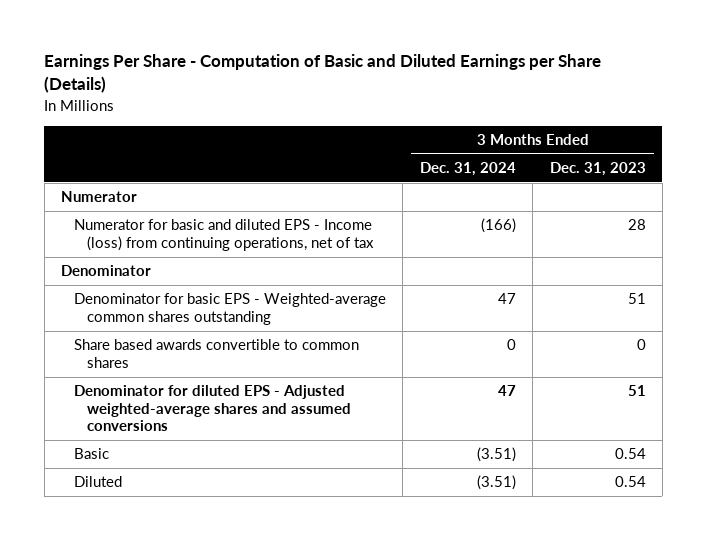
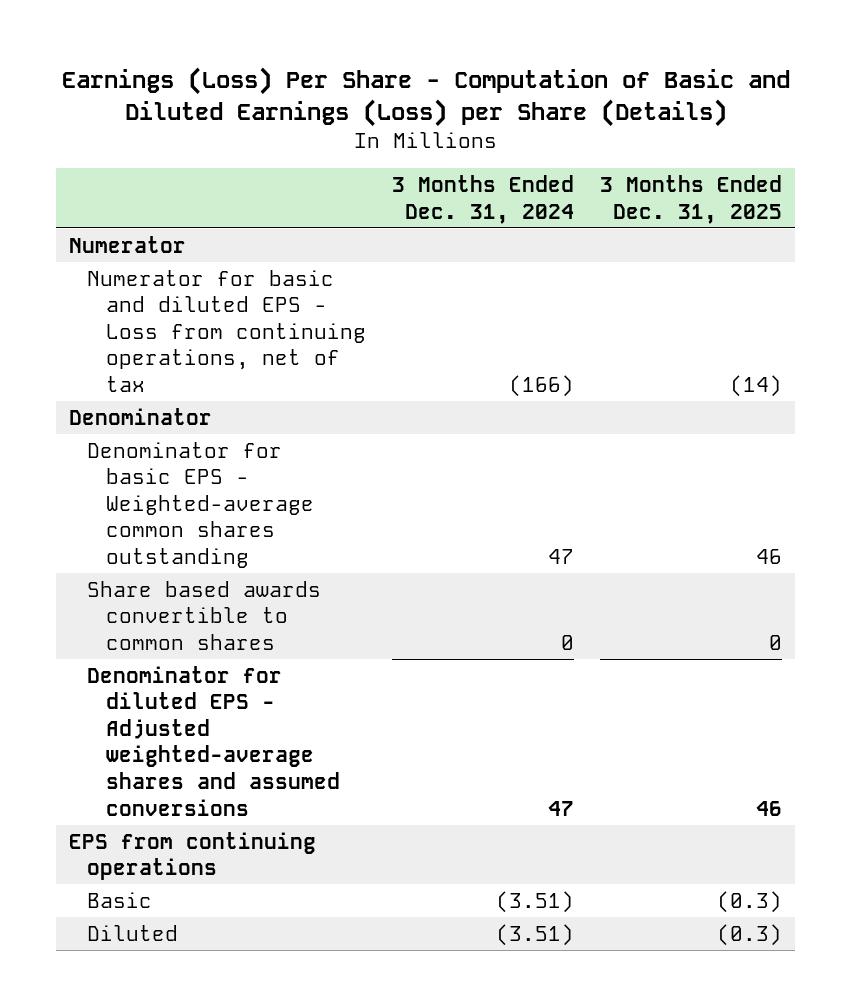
[44,54,602,94] Earnings Per Share - Computation of Basic and Diluted Earnings per Share (Details) -> [61,67,790,128] Earnings (Loss) Per Share - Computation of Basic and Diluted Earnings (Loss) per Share (Details)
[549,162,646,177] Dec. 31, 2023 -> none
none -> [600,174,783,224] 3 Months Ended Dec. 31, 2025
[74,219,375,251] Numerator for basic and diluted EPS - Income (loss) from continuing operations, net of tax -> [87,269,366,393] Numerator for basic and diluted EPS - Loss from continuing operations, net of tax
none -> [69,831,317,881] EPS from continuing operations

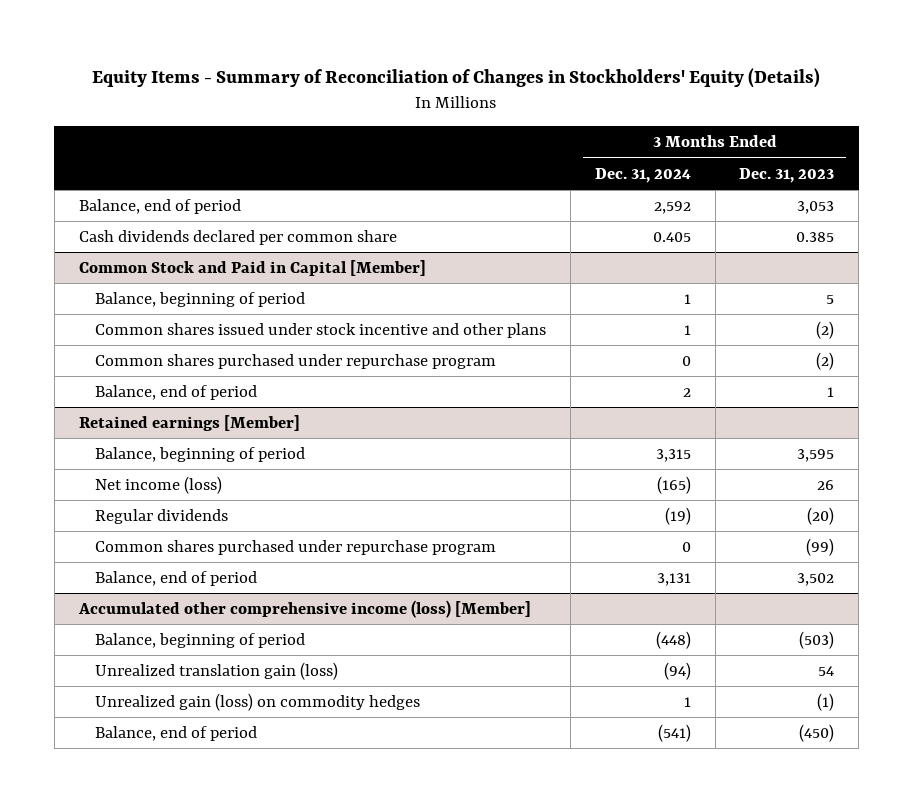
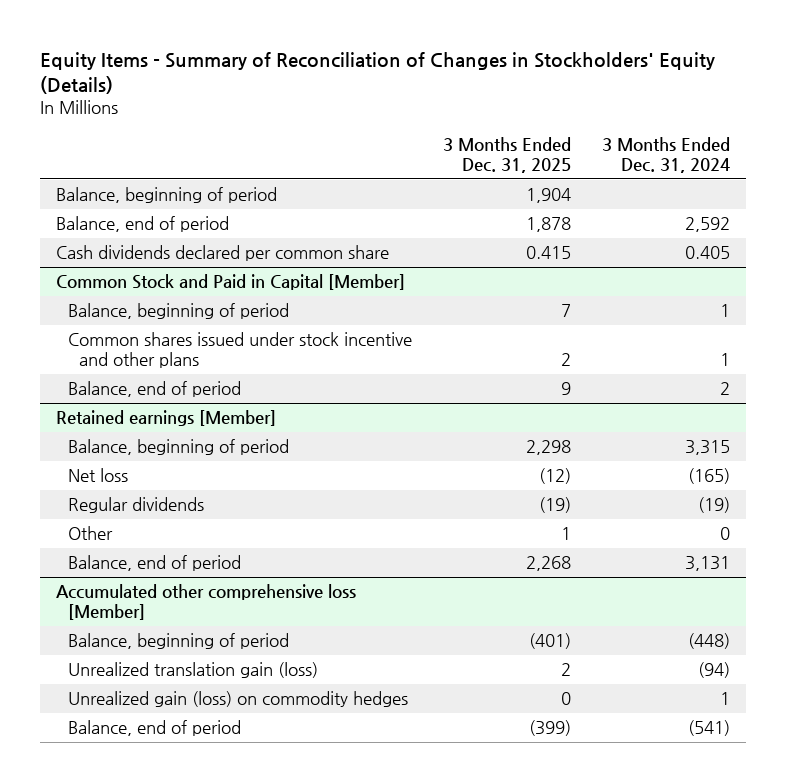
[739,167,835,183] Dec. 31, 2023 -> none
none -> [442,136,571,174] 3 Months Ended Dec. 31, 2025
none -> [55,187,277,204] Balance, beginning of period
[95,353,497,369] Common shares purchased under repurchase program -> none
[95,475,223,494] Net income (loss) -> [67,468,128,483] Net loss
[95,539,497,555] Common shares purchased under repurchase program -> none
none -> [67,526,113,541] Other
[77,599,531,618] Accumulated other comprehensive income (loss) [Member] -> [55,584,356,621] Accumulated other comprehensive loss [Member]

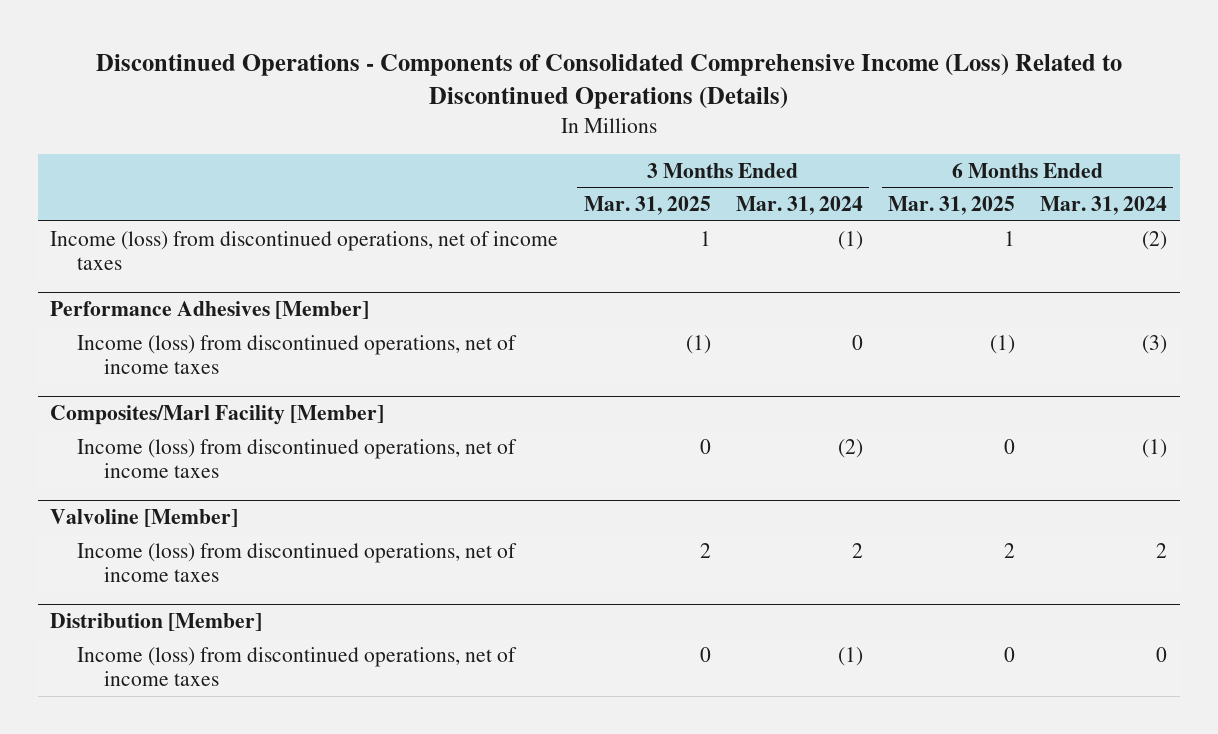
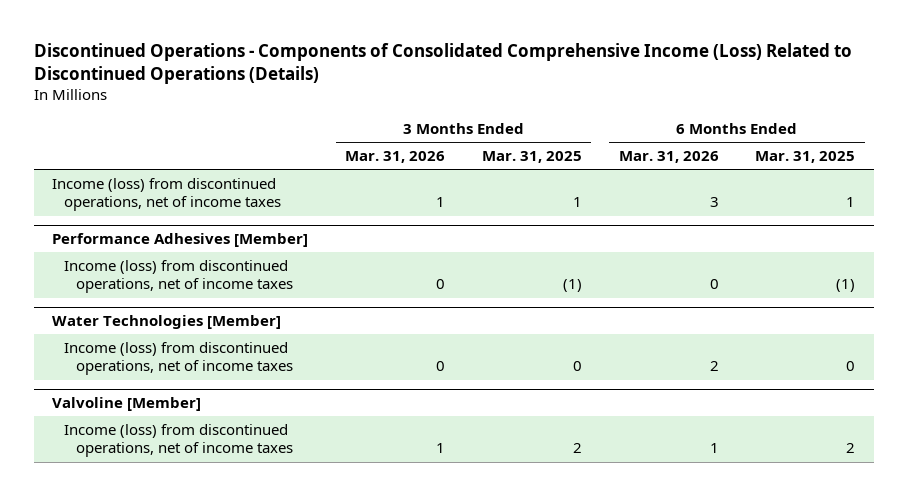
[735,196,863,216] Mar. 31, 2024 -> none
[1040,196,1168,216] Mar. 31, 2024 -> none
none -> [345,151,446,164] Mar. 31, 2026
none -> [618,151,719,164] Mar. 31, 2026
[50,405,385,426] Composites/Marl Facility [Member] -> none
none -> [52,315,282,330] Water Technologies [Member]
[50,613,263,632] Distribution [Member] -> none
[77,646,518,687] Income (loss) from discontinued operations, net of income taxes -> none

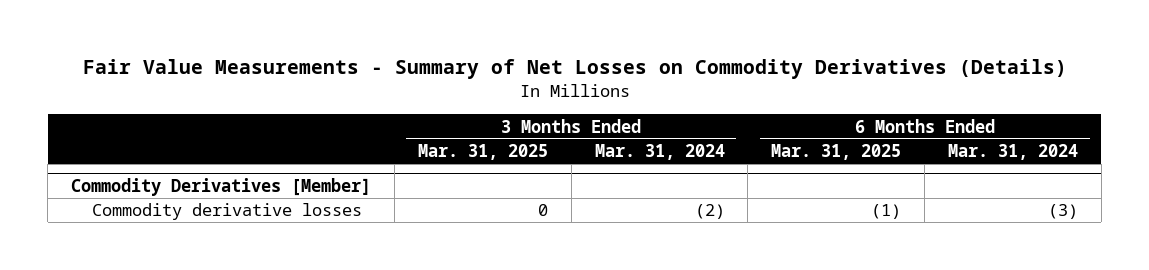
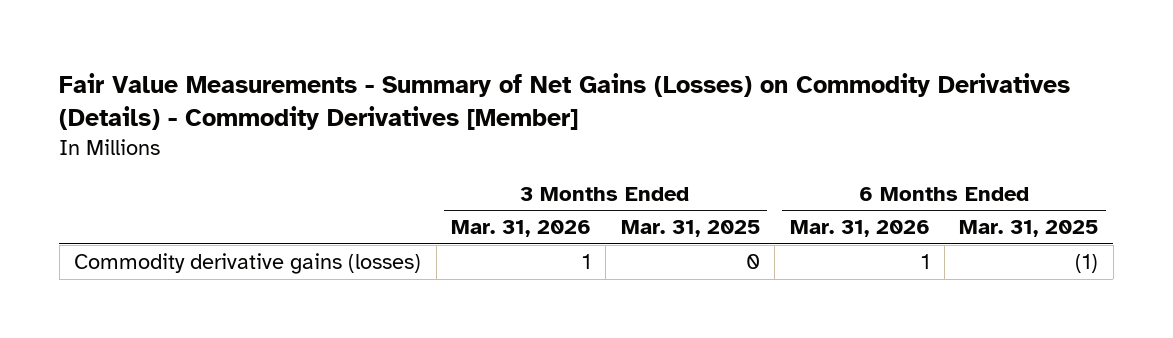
[82,59,1067,80] Fair Value Measurements - Summary of Net Losses on Commodity Derivatives (Details) -> [59,72,1071,130] Fair Value Measurements - Summary of Net Gains (Losses) on Commodity Derivatives (Details) - Commodity Derivatives [Member]
[594,144,725,161] Mar. 31, 2024 -> none
[948,144,1079,161] Mar. 31, 2024 -> none
none -> [451,220,592,238] Mar. 31, 2026
none -> [789,220,930,238] Mar. 31, 2026
[70,178,371,197] Commodity Derivatives [Member] -> none
[91,203,362,221] Commodity derivative losses -> [74,253,422,275] Commodity derivative gains (losses)

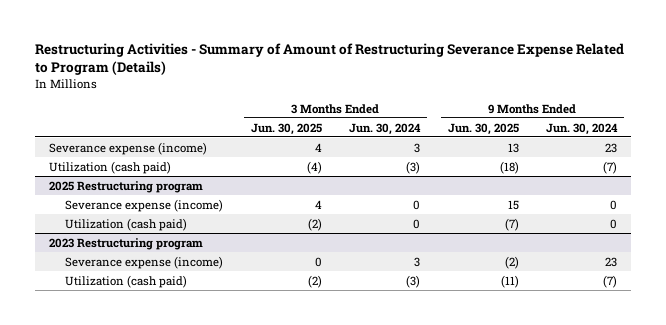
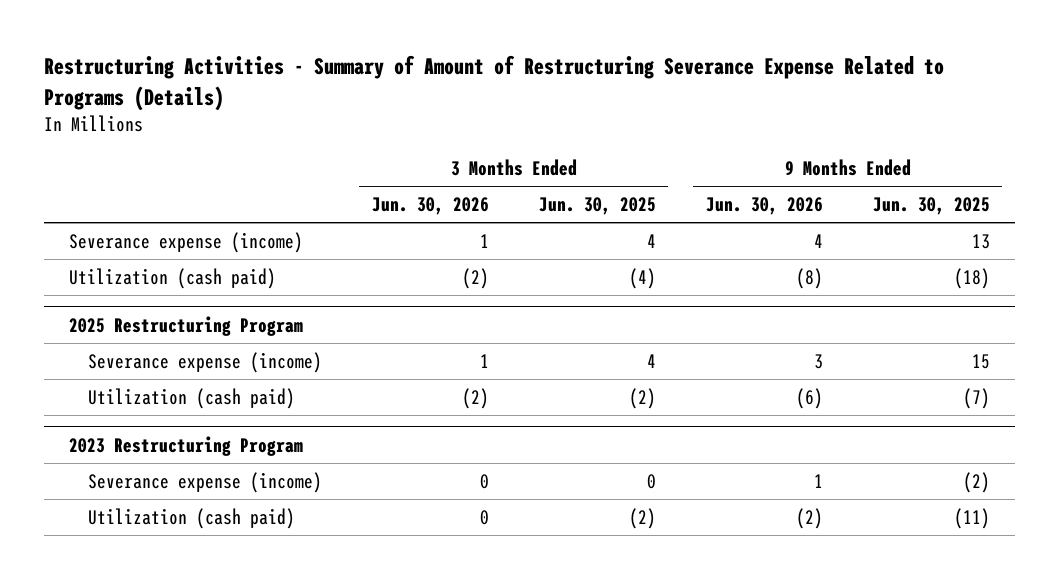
[35,42,625,75] Restructuring Activities - Summary of Amount of Restructuring Severance Expense Related to Program (Details) -> [44,55,945,111] Restructuring Activities - Summary of Amount of Restructuring Severance Expense Related to Programs (Details)
[349,122,422,135] Jun. 30, 2024 -> none
[545,122,618,135] Jun. 30, 2024 -> none
none -> [371,196,489,215] Jun. 30, 2026
none -> [705,196,823,215] Jun. 30, 2026
[49,180,204,193] 2025 Restructuring program -> [69,315,304,336] 2025 Restructuring Program
[49,237,204,250] 2023 Restructuring program -> [69,435,304,456] 2023 Restructuring Program

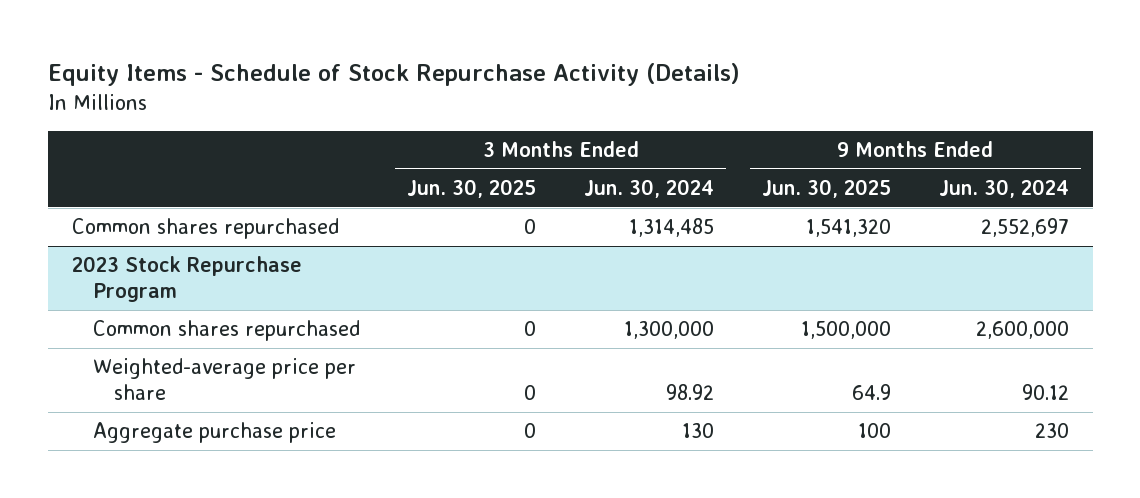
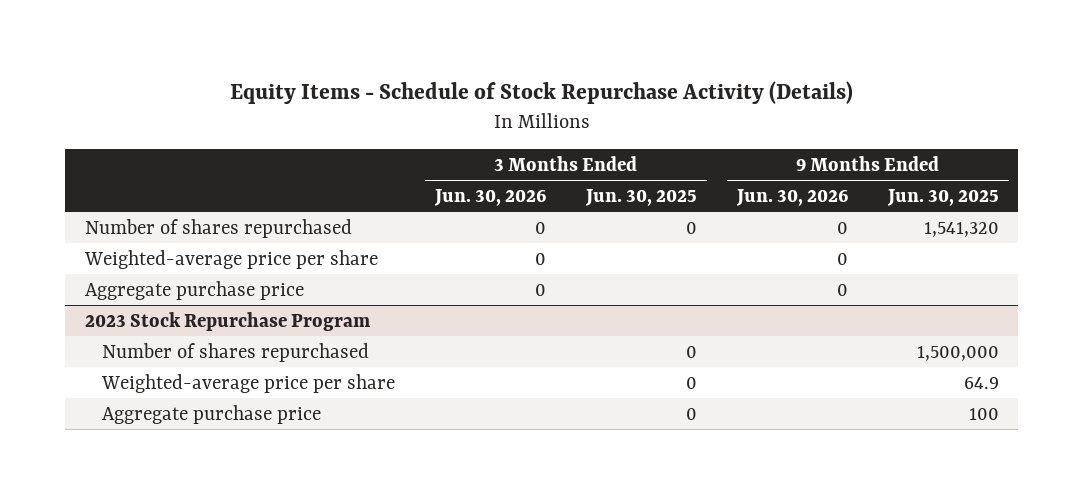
[584,179,715,199] Jun. 30, 2024 -> none
[938,179,1069,199] Jun. 30, 2024 -> none
none -> [434,189,547,207] Jun. 30, 2026
none -> [735,189,848,207] Jun. 30, 2026
[71,218,339,240] Common shares repurchased -> [85,218,353,238] Number of shares repurchased
none -> [84,249,379,269] Weighted-average price per share
none -> [85,280,305,300] Aggregate purchase price
[92,320,360,342] Common shares repurchased -> [102,342,370,362] Number of shares repurchased

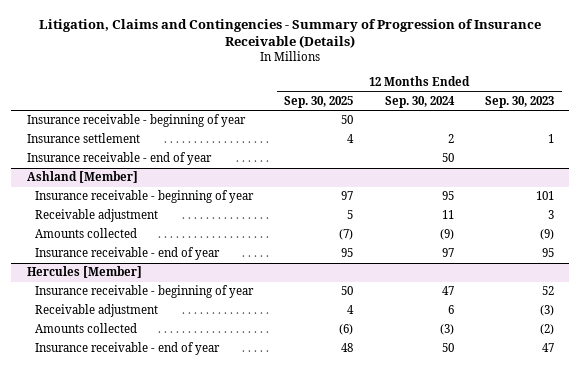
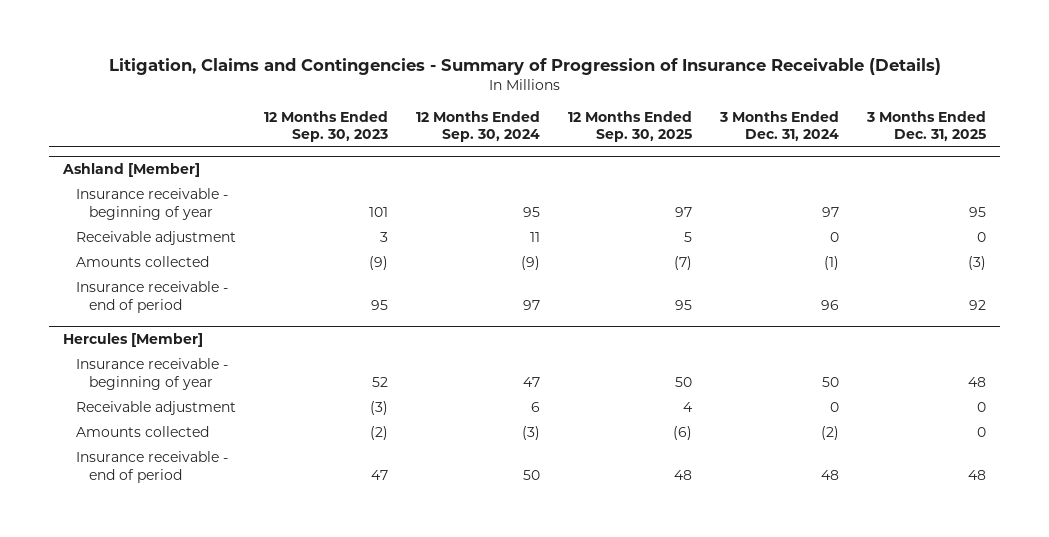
none -> [719,110,840,142] 3 Months Ended Dec. 31, 2024
none -> [866,110,987,142] 3 Months Ended Dec. 31, 2025
[26,114,246,128] Insurance receivable - beginning of year -> none
[26,133,140,144] Insurance settlement -> none
[26,152,212,166] Insurance receivable - end of year -> none
[35,247,221,261] Insurance receivable - end of year -> [76,281,229,314] Insurance receivable - end of period
[35,342,221,356] Insurance receivable - end of year -> [76,451,229,484] Insurance receivable - end of period

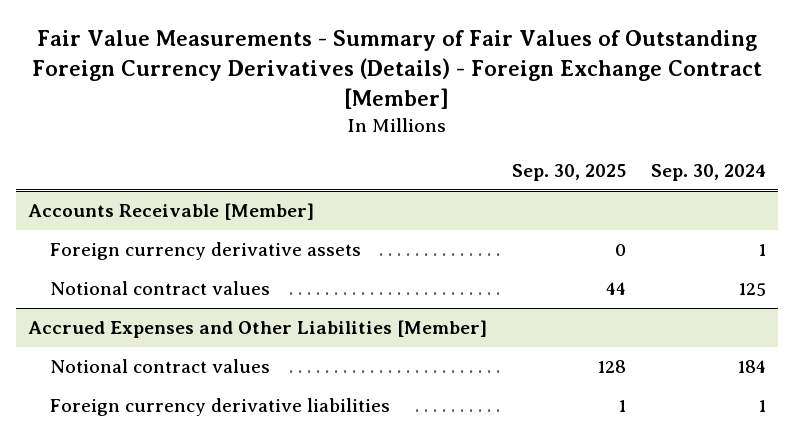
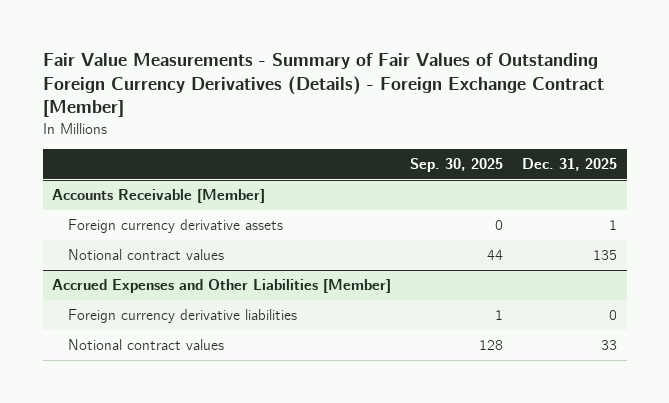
[650,163,766,181] Sep. 30, 2024 -> none
none -> [522,158,618,172] Dec. 31, 2025
[49,359,270,374] Notional contract values -> [67,339,224,351] Notional contract values

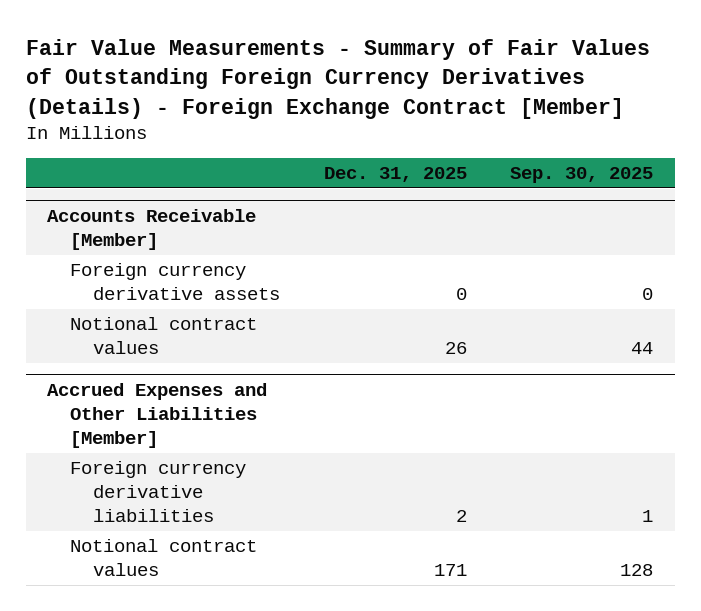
[609,220,618,231] 1 -> [455,288,467,301] 0
[593,250,618,261] 135 -> [444,342,467,355] 26
[609,310,618,321] 0 -> [455,509,467,522] 2
[601,340,618,351] 33 -> [433,564,467,577] 171

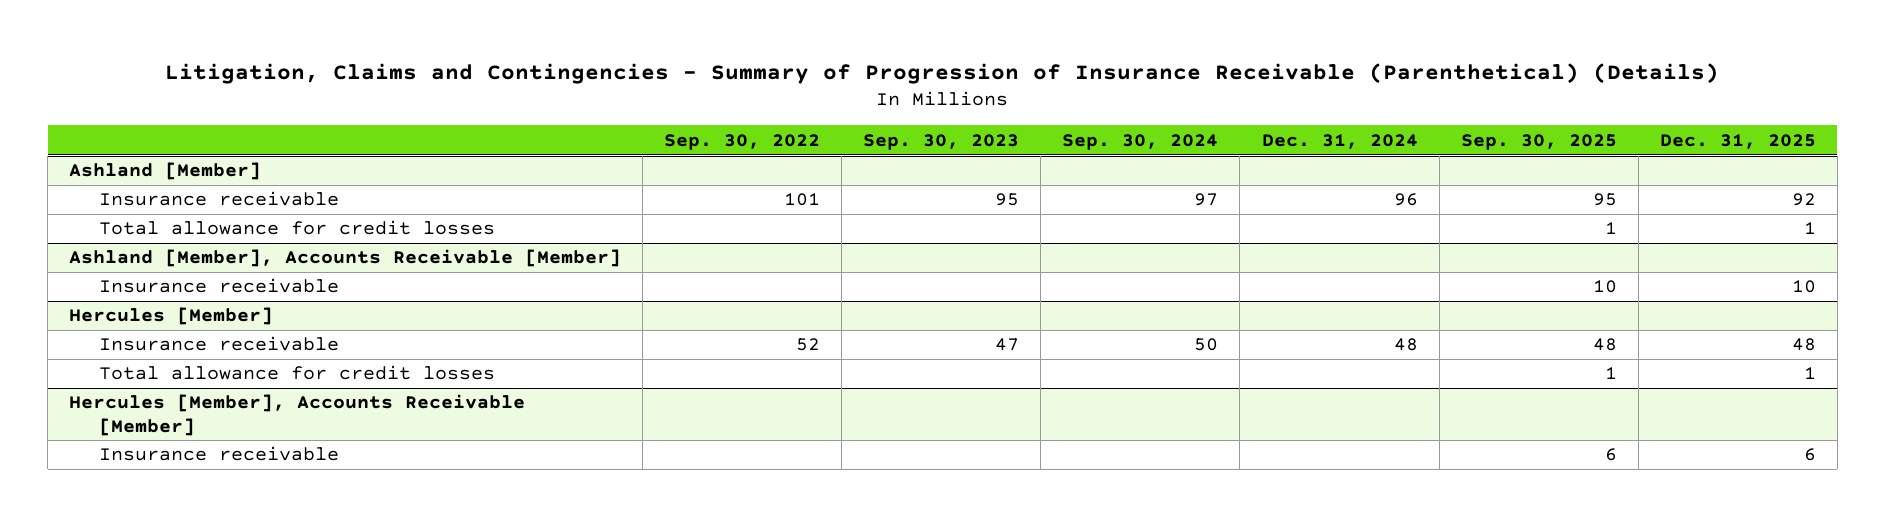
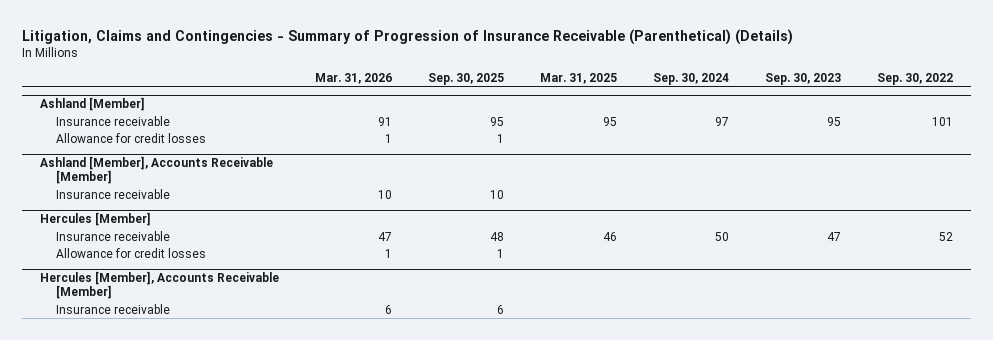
[1261,133,1418,149] Dec. 31, 2024 -> none
[1659,133,1816,149] Dec. 31, 2025 -> none
none -> [315,73,393,85] Mar. 31, 2026
none -> [540,73,618,85] Mar. 31, 2025
[98,220,495,236] Total allowance for credit losses -> [55,132,206,143] Allowance for credit losses
[98,365,495,381] Total allowance for credit losses -> [55,247,206,258] Allowance for credit losses

